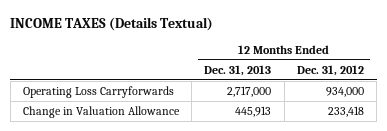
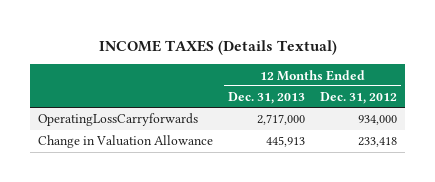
[22,85,174,98] Operating Loss Carryforwards -> [37,113,198,127] OperatingLossCarryforwards

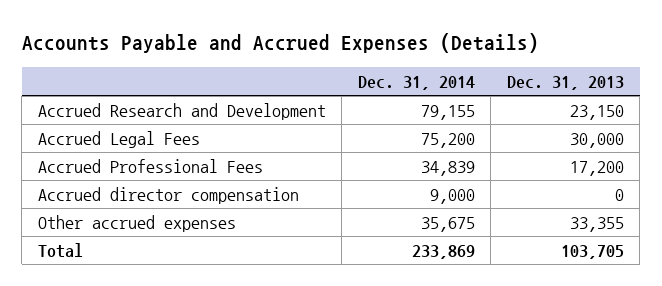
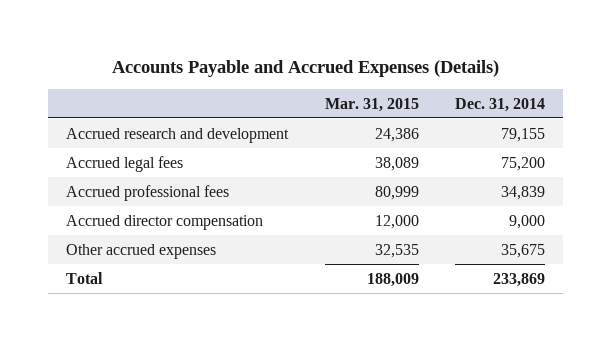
[506,75,624,90] Dec. 31, 2013 -> none
none -> [324,97,419,112] Mar. 31, 2015
[37,102,326,120] Accrued Research and Development -> [66,127,290,143] Accrued research and development
[37,130,200,148] Accrued Legal Fees -> [66,155,184,172] Accrued legal fees
[37,158,263,173] Accrued Professional Fees -> [66,184,230,201] Accrued professional fees

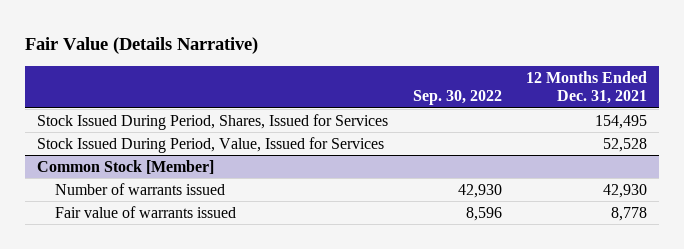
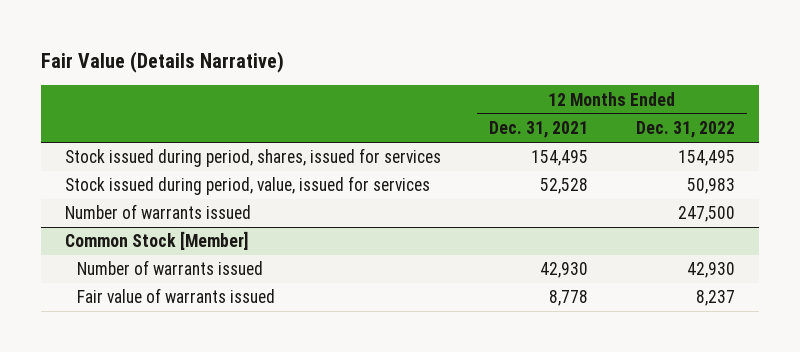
[412,90,502,106] Sep. 30, 2022 -> none
none -> [636,121,736,139] Dec. 31, 2022
[37,113,389,130] Stock Issued During Period, Shares, Issued for Services -> [65,148,442,168] Stock issued during period, shares, issued for services
[37,136,385,153] Stock Issued During Period, Value, Issued for Services -> [65,176,431,196] Stock issued during period, value, issued for services
none -> [65,204,252,220] Number of warrants issued

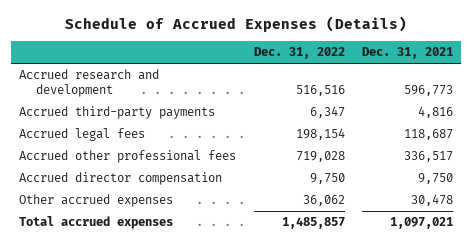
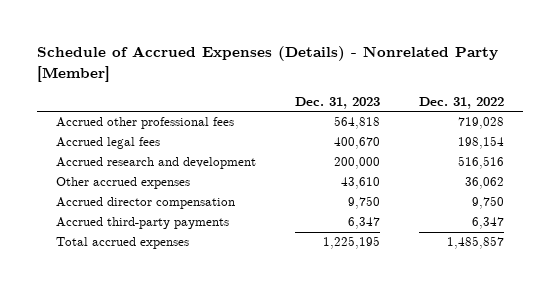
[65,16,408,33] Schedule of Accrued Expenses (Details) -> [36,46,498,82] Schedule of Accrued Expenses (Details) - Nonrelated Party [Member]
[361,47,453,60] Dec. 31, 2021 -> none
none -> [295,96,381,109] Dec. 31, 2023
[19,128,146,142] Accrued legal fees -> [56,137,161,150] Accrued legal fees
[19,69,160,98] Accrued research and development -> [56,157,257,170] Accrued research and development
[19,172,223,186] Accrued director compensation -> [56,197,236,210] Accrued director compensation
[19,106,216,120] Accrued third-party payments -> [56,217,230,230] Accrued third-party payments

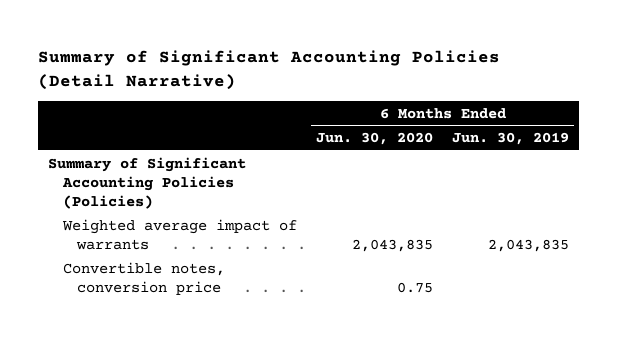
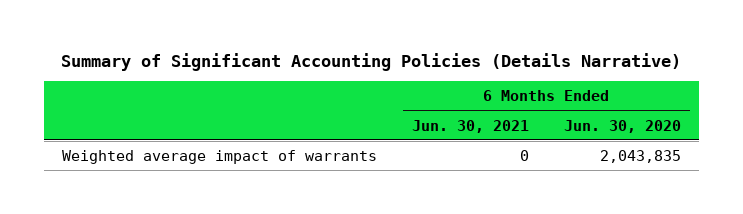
[38,50,501,90] Summary of Significant Accounting Policies (Detail Narrative) -> [61,52,682,71] Summary of Significant Accounting Policies (Details Narrative)
[452,131,570,145] Jun. 30, 2019 -> none
none -> [411,119,529,133] Jun. 30, 2021
[48,156,247,209] Summary of Significant Accounting Policies (Policies) -> none
[62,261,225,295] Convertible notes, conversion price -> none

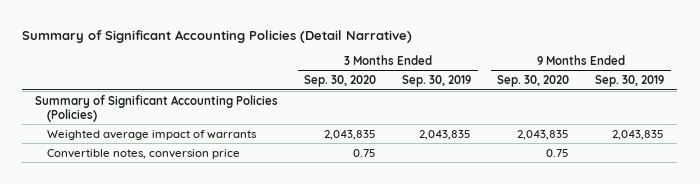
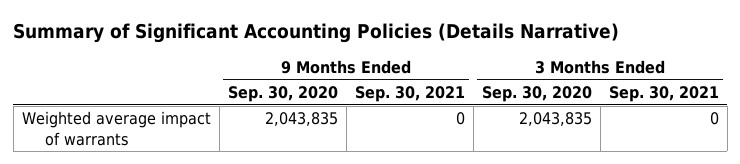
[22,29,413,43] Summary of Significant Accounting Policies (Detail Narrative) -> [13,23,620,44] Summary of Significant Accounting Policies (Details Narrative)
[402,74,472,87] Sep. 30, 2019 -> none
[595,74,665,87] Sep. 30, 2019 -> none
none -> [354,86,465,103] Sep. 30, 2021
none -> [608,86,719,103] Sep. 30, 2021
[35,94,279,122] Summary of Significant Accounting Policies (Policies) -> none
[47,148,241,159] Convertible notes, conversion price -> none

